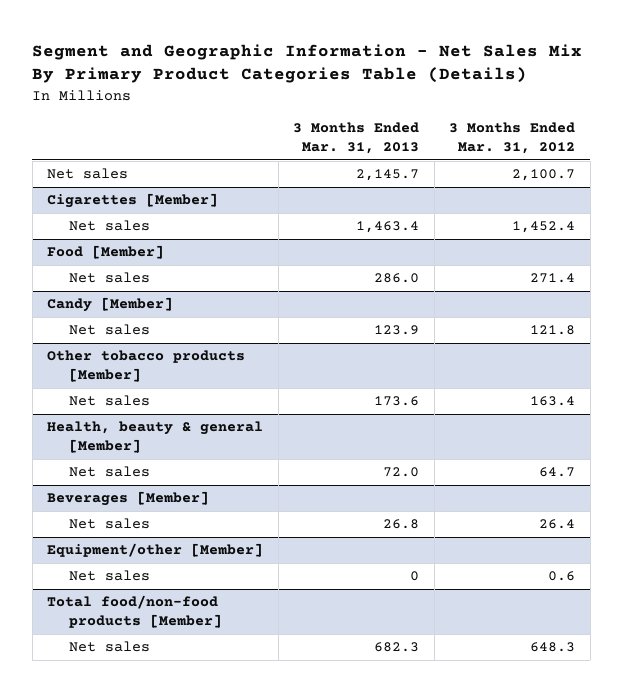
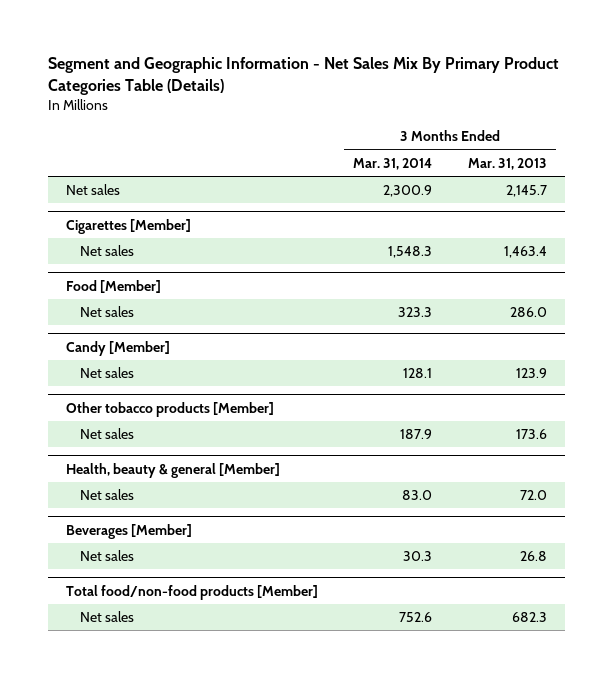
[449,122,576,155] 3 Months Ended Mar. 31, 2012 -> none
none -> [353,157,433,170] Mar. 31, 2014
[47,543,264,558] Equipment/other [Member] -> none
[68,570,150,582] Net sales -> none

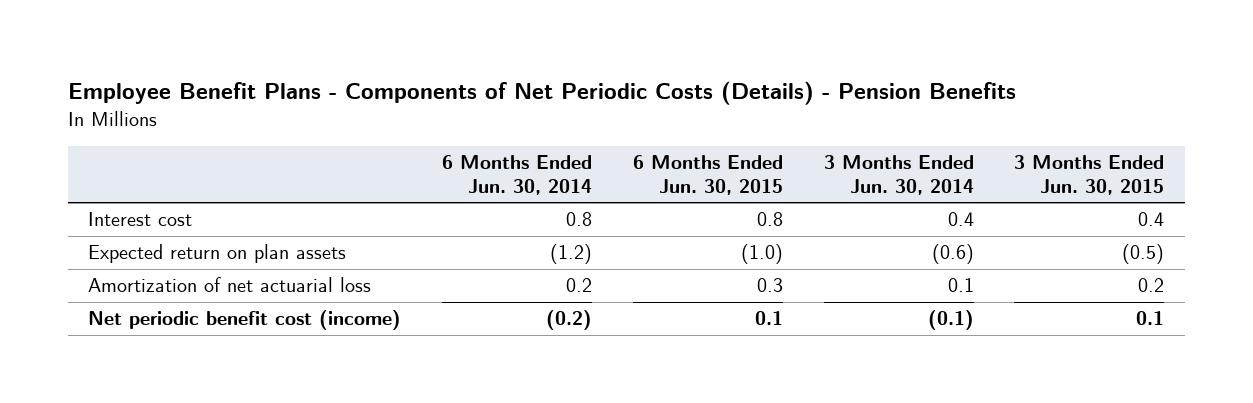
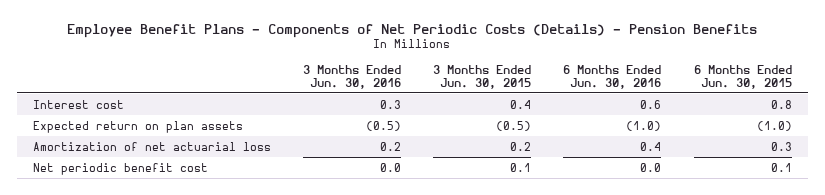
[442,155,593,196] 6 Months Ended Jun. 30, 2014 -> none
[823,155,974,196] 3 Months Ended Jun. 30, 2014 -> none
none -> [303,64,402,89] 3 Months Ended Jun. 30, 2016
none -> [563,64,662,89] 6 Months Ended Jun. 30, 2016
[88,310,402,331] Net periodic benefit cost (income) -> [32,162,208,175] Net periodic benefit cost

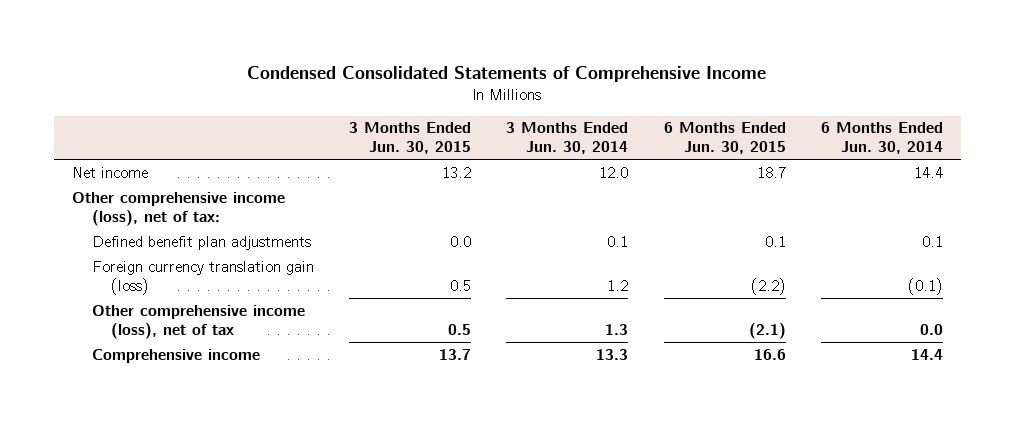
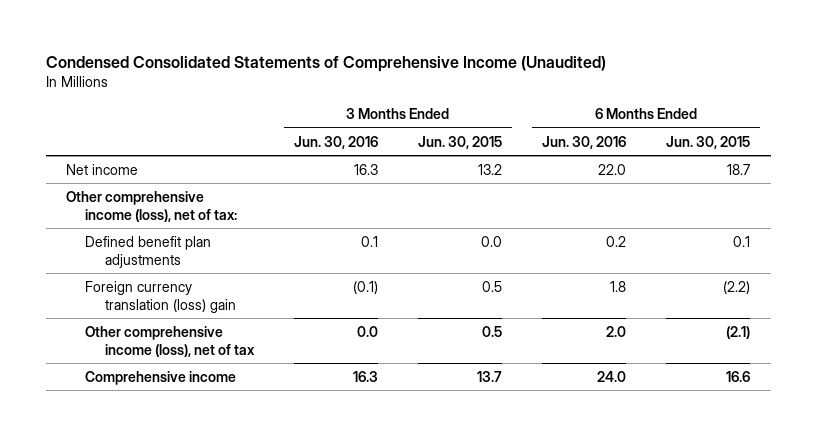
[247,65,767,82] Condensed Consolidated Statements of Comprehensive Income -> [46,55,607,72] Condensed Consolidated Statements of Comprehensive Income (Unaudited)
[506,122,629,155] 3 Months Ended Jun. 30, 2014 -> none
[821,122,944,155] 6 Months Ended Jun. 30, 2014 -> none
none -> [293,135,378,149] Jun. 30, 2016
none -> [542,135,627,149] Jun. 30, 2016
[91,260,314,295] Foreign currency translation gain (loss) -> [85,280,236,313] Foreign currency translation (loss) gain

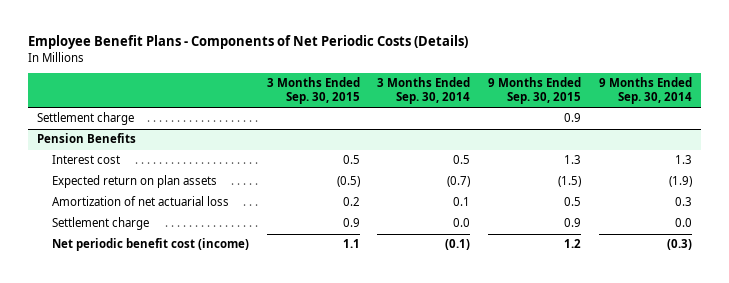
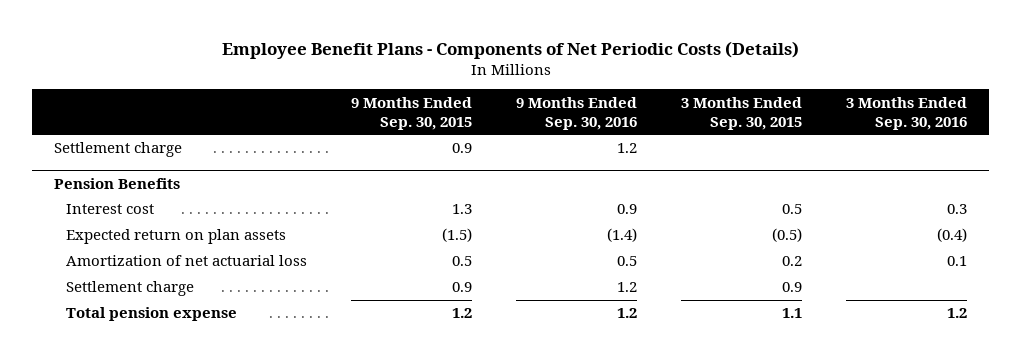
[377,77,471,104] 3 Months Ended Sep. 30, 2014 -> none
[598,77,692,104] 9 Months Ended Sep. 30, 2014 -> none
none -> [516,96,638,130] 9 Months Ended Sep. 30, 2016
none -> [846,96,968,130] 3 Months Ended Sep. 30, 2016
[51,238,249,252] Net periodic benefit cost (income) -> [66,307,238,322] Total pension expense

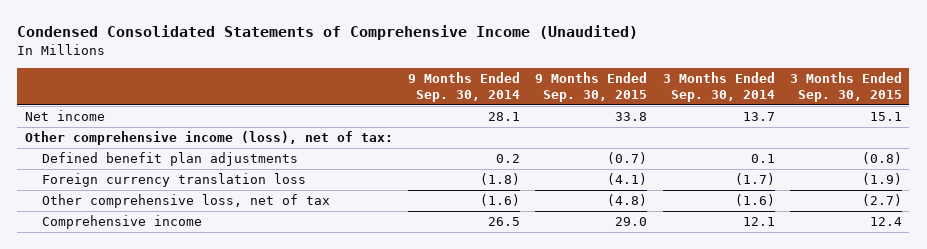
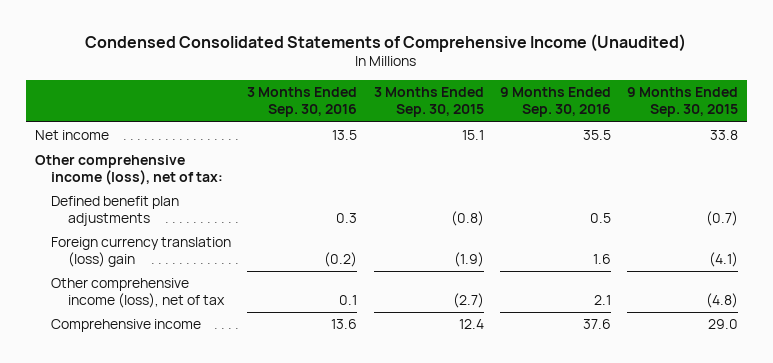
[408,71,521,102] 9 Months Ended Sep. 30, 2014 -> none
[662,71,775,102] 3 Months Ended Sep. 30, 2014 -> none
none -> [247,87,358,118] 3 Months Ended Sep. 30, 2016
none -> [500,87,612,118] 9 Months Ended Sep. 30, 2016
[41,173,306,188] Foreign currency translation loss -> [51,237,232,268] Foreign currency translation (loss) gain
[41,194,330,209] Other comprehensive loss, net of tax -> [51,278,225,309] Other comprehensive income (loss), net of tax

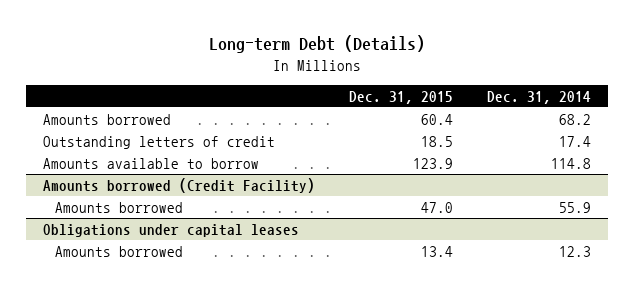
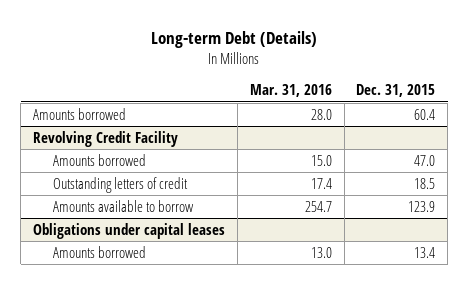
[487,90,592,104] Dec. 31, 2014 -> none
none -> [249,84,332,98] Mar. 31, 2016
none -> [33,130,179,147] Revolving Credit Facility
none -> [53,153,147,166] Amounts borrowed
[42,177,315,193] Amounts borrowed (Credit Facility) -> none
[54,201,183,213] Amounts borrowed -> none

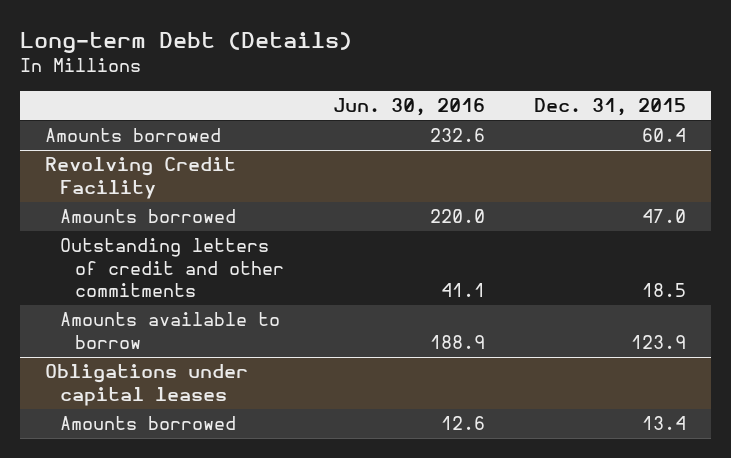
[249,84,332,98] Mar. 31, 2016 -> none
none -> [332,97,485,116] Jun. 30, 2016
[53,176,189,193] Outstanding letters of credit -> [59,238,284,298] Outstanding letters of credit and other commitments

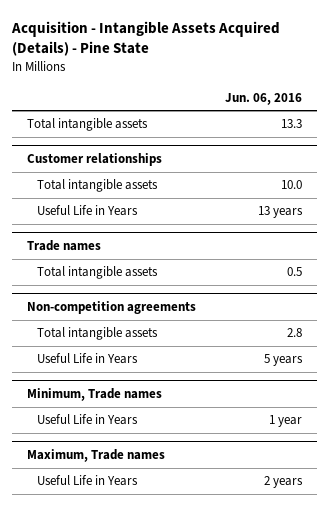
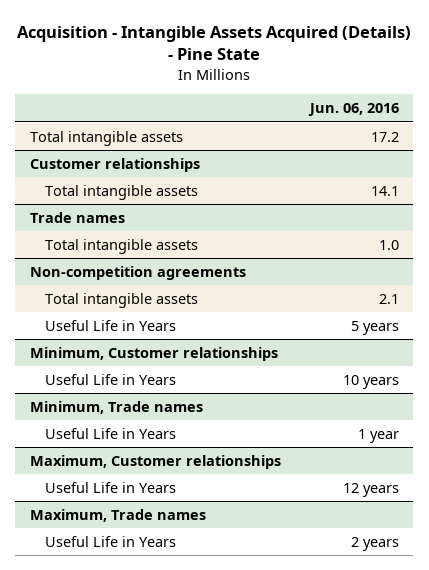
[281,119,303,129] 13.3 -> [370,131,399,142] 17.2
[37,205,139,217] Useful Life in Years -> none
[281,180,303,190] 10.0 -> [370,185,399,196] 14.1
[287,267,303,277] 0.5 -> [378,239,399,250] 1.0
[287,328,303,338] 2.8 -> [378,293,399,304] 2.1
none -> [29,346,278,361] Minimum, Customer relationships
none -> [45,373,177,385] Useful Life in Years
none -> [29,454,281,469] Maximum, Customer relationships
none -> [45,481,177,493] Useful Life in Years

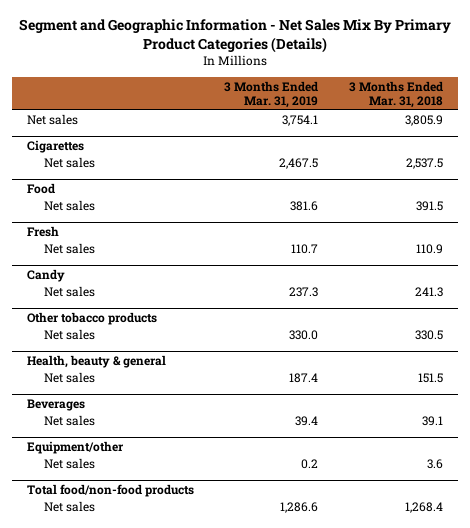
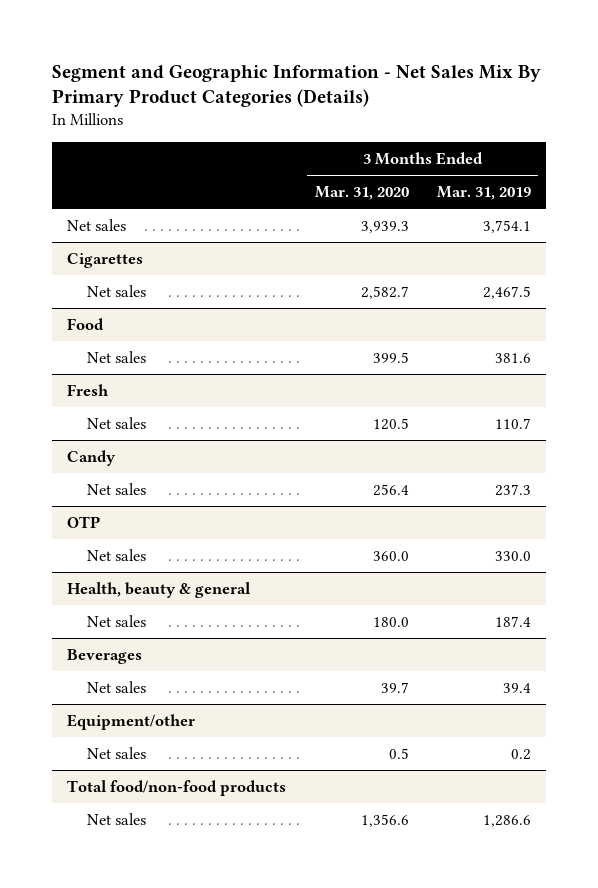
[348,80,443,109] 3 Months Ended Mar. 31, 2018 -> none
none -> [314,186,409,201] Mar. 31, 2020
[26,311,157,325] Other tobacco products -> [66,515,100,528] OTP

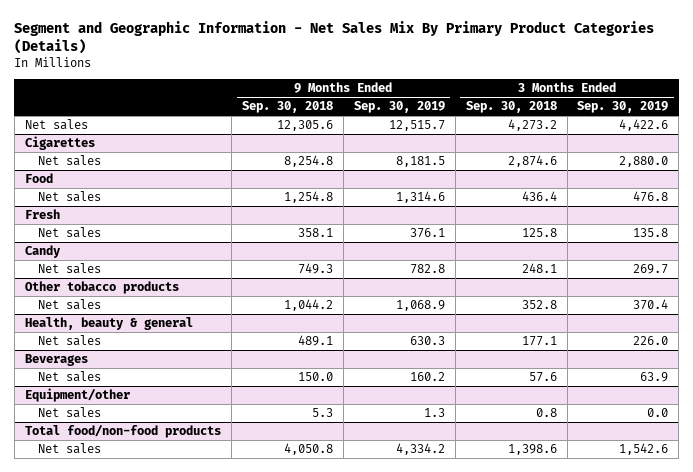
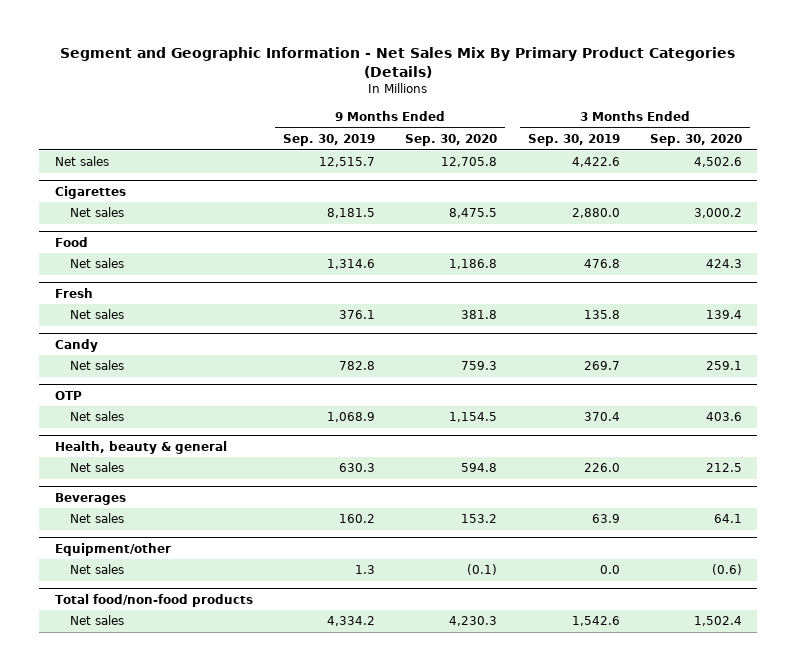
[241,101,333,114] Sep. 30, 2018 -> none
[465,101,557,114] Sep. 30, 2018 -> none
none -> [405,134,498,147] Sep. 30, 2020
none -> [650,134,743,147] Sep. 30, 2020
[24,281,179,295] Other tobacco products -> [54,390,82,400] OTP

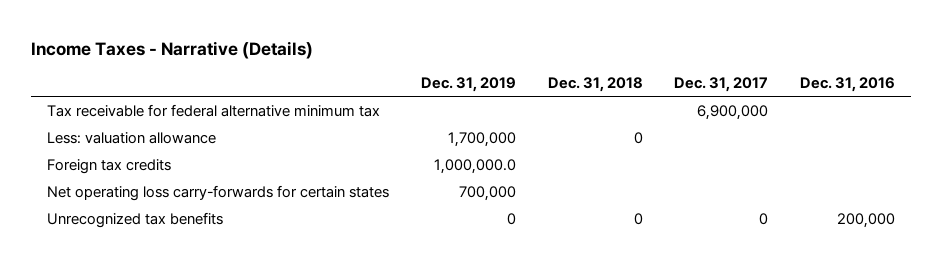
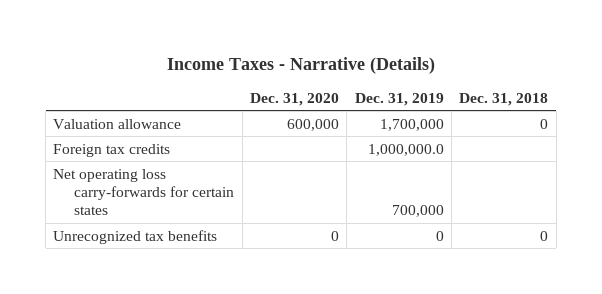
[674,77,769,93] Dec. 31, 2017 -> none
[800,77,896,93] Dec. 31, 2016 -> none
none -> [249,92,339,106] Dec. 31, 2020
[46,103,380,117] Tax receivable for federal alternative minimum tax -> none
[46,131,216,144] Less: valuation allowance -> [53,118,182,129] Valuation allowance

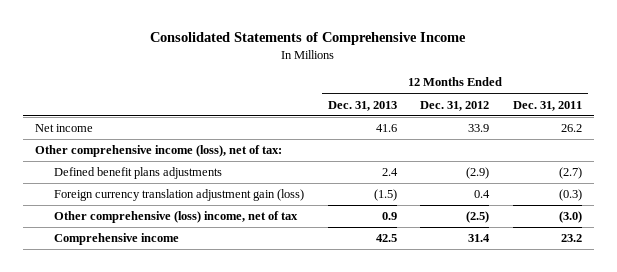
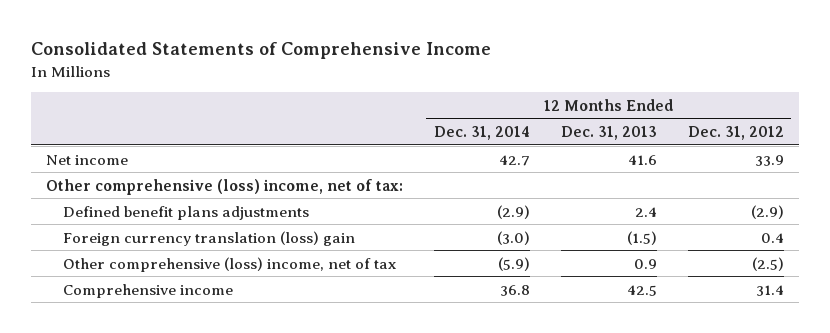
[513,100,583,111] Dec. 31, 2011 -> none
none -> [434,126,531,141] Dec. 31, 2014
[34,145,282,158] Other comprehensive income (loss), net of tax: -> [46,178,404,195] Other comprehensive (loss) income, net of tax:
[53,189,304,202] Foreign currency translation adjustment gain (loss) -> [62,230,355,246] Foreign currency translation (loss) gain

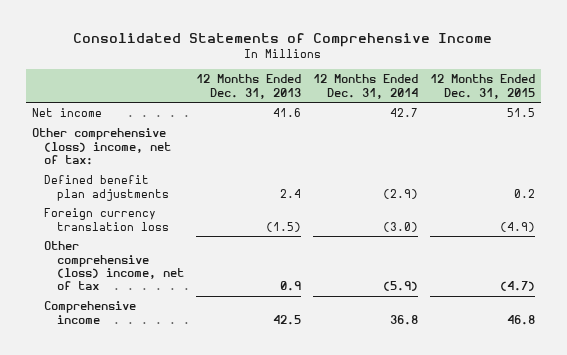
[687,126,784,141] Dec. 31, 2012 -> none
none -> [429,74,535,99] 12 Months Ended Dec. 31, 2015
[62,205,309,220] Defined benefit plans adjustments -> [44,175,170,201] Defined benefit plan adjustments
[62,230,355,246] Foreign currency translation (loss) gain -> [44,208,170,231] Foreign currency translation loss

